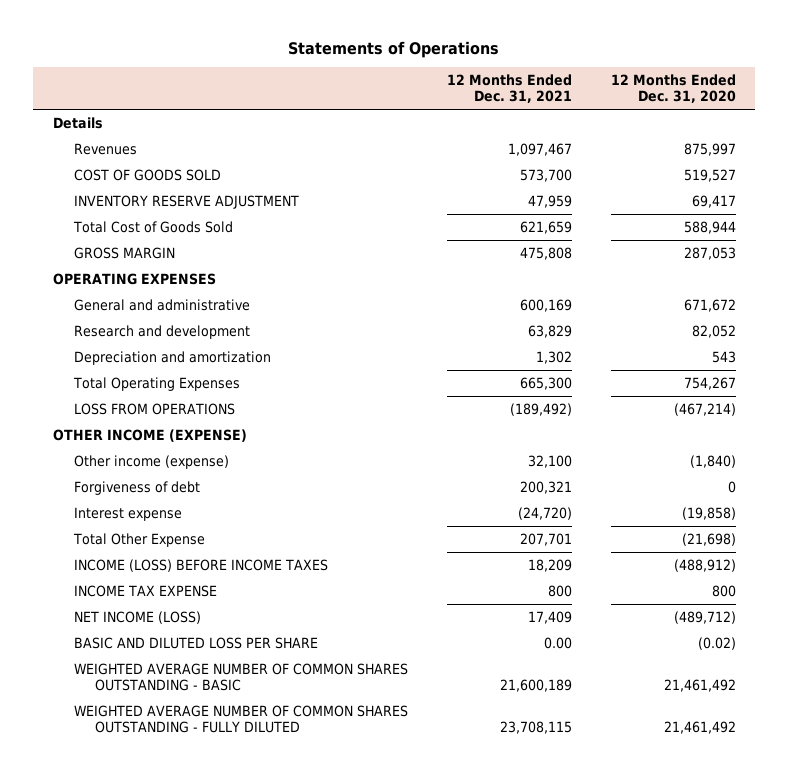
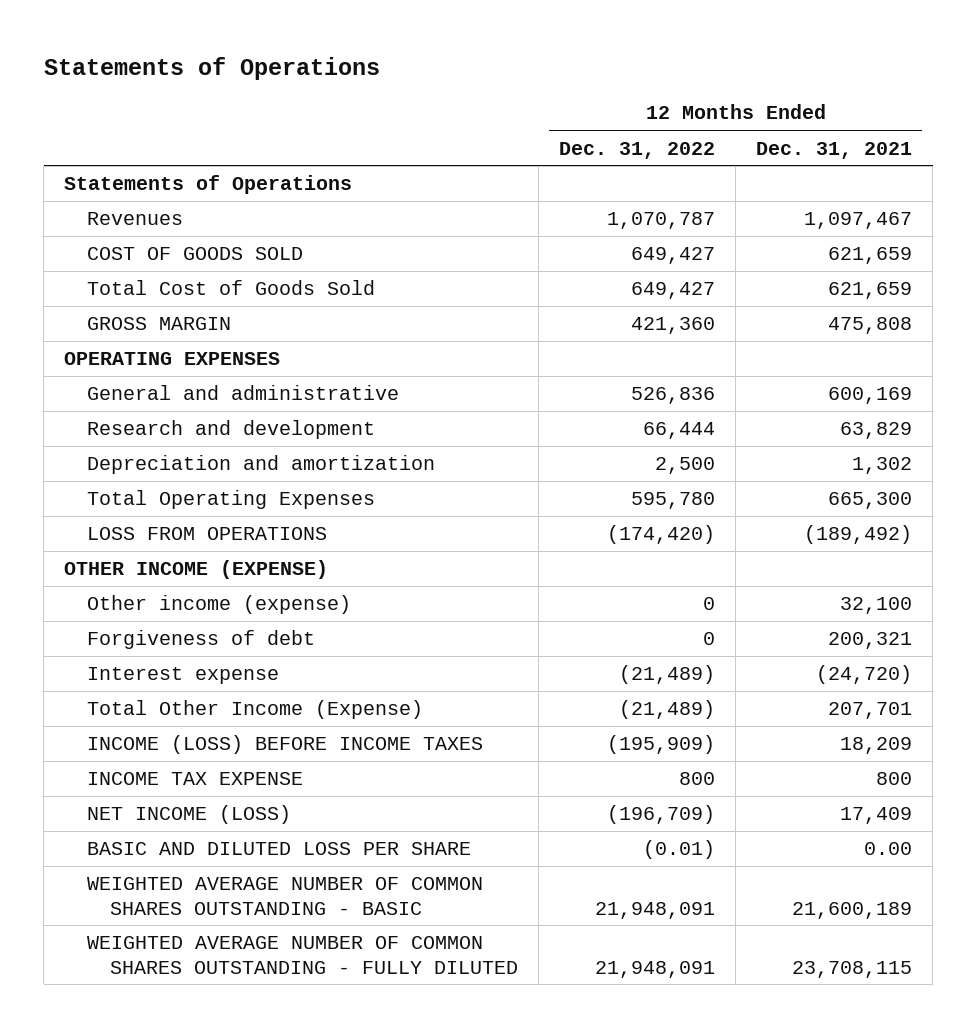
[610,74,736,104] 12 Months Ended Dec. 31, 2020 -> none
none -> [559,141,716,159] Dec. 31, 2022
[52,116,103,129] Details -> none
none -> [64,175,353,195] Statements of Operations
[73,194,299,209] INVENTORY RESERVE ADJUSTMENT -> none
[519,168,572,182] 573,700 -> [828,247,913,265] 621,659
[72,532,205,547] Total Other Expense -> [87,700,424,720] Total Other Income (Expense)

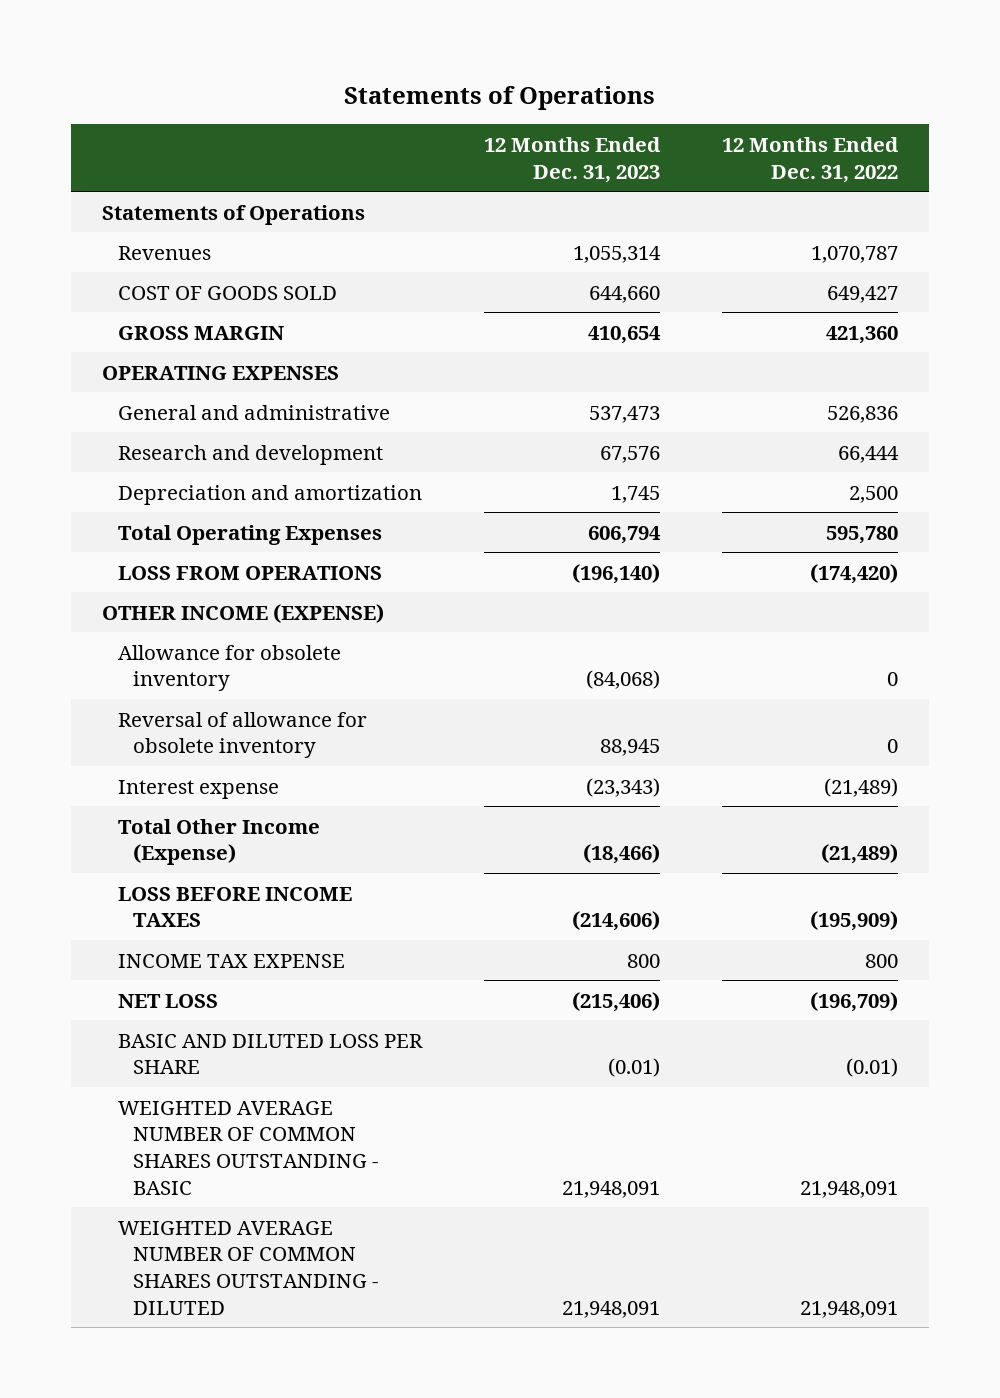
[756,141,913,159] Dec. 31, 2021 -> none
none -> [483,136,661,183] 12 Months Ended Dec. 31, 2023
[87,280,376,296] Total Cost of Goods Sold -> none
[87,595,352,615] Other income (expense) -> none
[87,630,316,650] Forgiveness of debt -> none
none -> [117,644,341,692] Allowance for obsolete inventory
none -> [117,711,367,759] Reversal of allowance for obsolete inventory
[87,735,484,755] INCOME (LOSS) BEFORE INCOME TAXES -> [117,886,352,928] LOSS BEFORE INCOME TAXES
[87,805,292,825] NET INCOME (LOSS) -> [117,993,218,1008] NET LOSS
[87,936,519,974] WEIGHTED AVERAGE NUMBER OF COMMON SHARES OUTSTANDING - FULLY DILUTED -> [117,1220,379,1315] WEIGHTED AVERAGE NUMBER OF COMMON SHARES OUTSTANDING - DILUTED

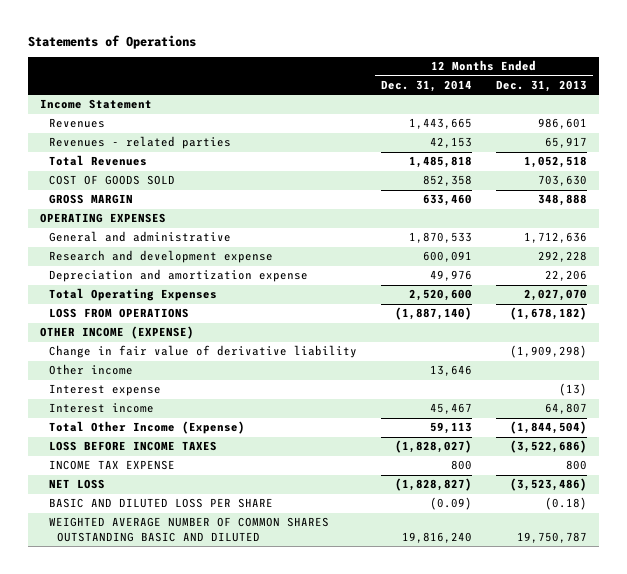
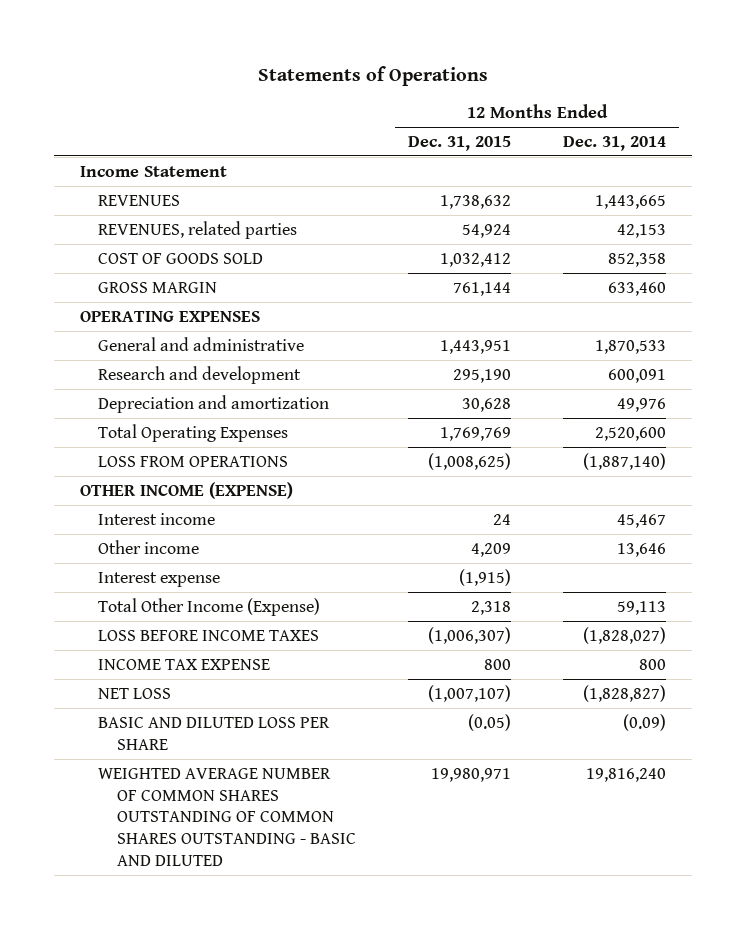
[496,79,588,92] Dec. 31, 2013 -> none
none -> [407,135,511,151] Dec. 31, 2015
[48,136,231,150] Revenues - related parties -> none
[48,118,105,129] Revenues -> [98,194,181,206] REVENUES
[48,155,147,167] Total Revenues -> [98,220,298,239] REVENUES, related parties
[408,156,472,169] 1,485,818 -> [616,223,666,238] 42,153
[48,250,273,264] Research and development expense -> [98,365,302,384] Research and development
[48,269,308,283] Depreciation and amortization expense -> [98,394,330,413] Depreciation and amortization
[48,345,357,359] Change in fair value of derivative liability -> none
[48,403,154,414] Interest income -> [98,512,216,525] Interest income
[48,517,329,542] WEIGHTED AVERAGE NUMBER OF COMMON SHARES OUTSTANDING BASIC AND DILUTED -> [98,767,356,866] WEIGHTED AVERAGE NUMBER OF COMMON SHARES OUTSTANDING OF COMMON SHARES OUTSTANDING - BASIC AND DILUTED

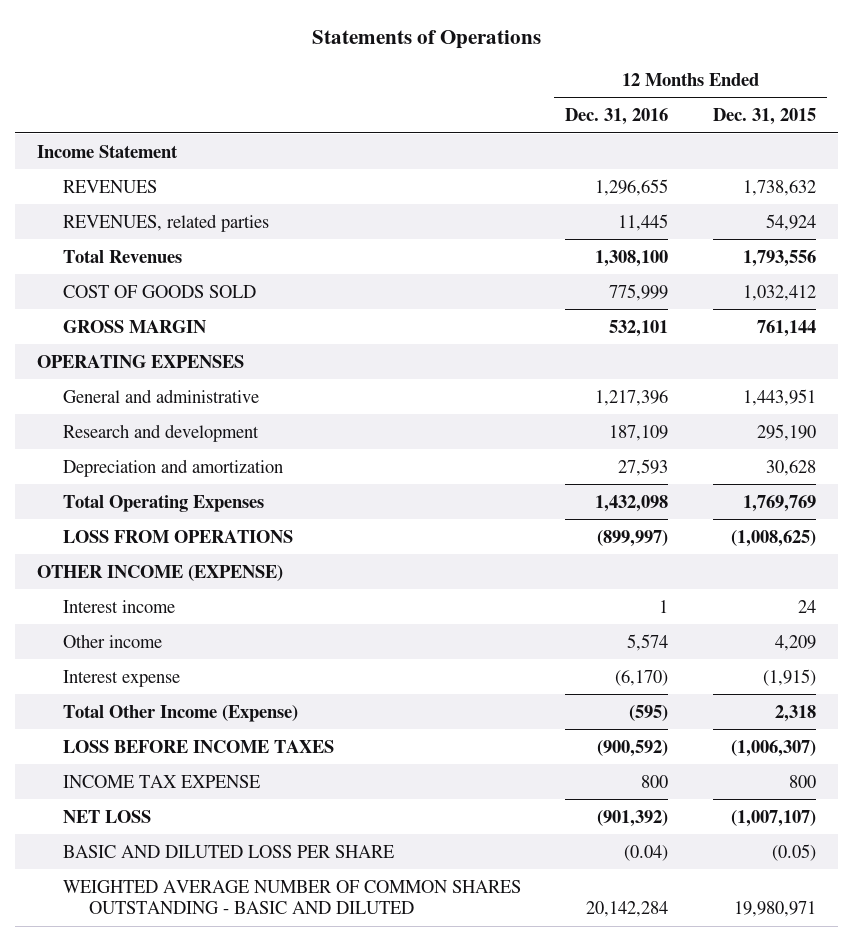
[562,135,666,151] Dec. 31, 2014 -> none
none -> [565,108,669,126] Dec. 31, 2016
none -> [63,249,183,263] Total Revenues
[98,767,356,866] WEIGHTED AVERAGE NUMBER OF COMMON SHARES OUTSTANDING OF COMMON SHARES OUTSTANDING - BASIC AND DILUTED -> [63,879,522,915] WEIGHTED AVERAGE NUMBER OF COMMON SHARES OUTSTANDING - BASIC AND DILUTED

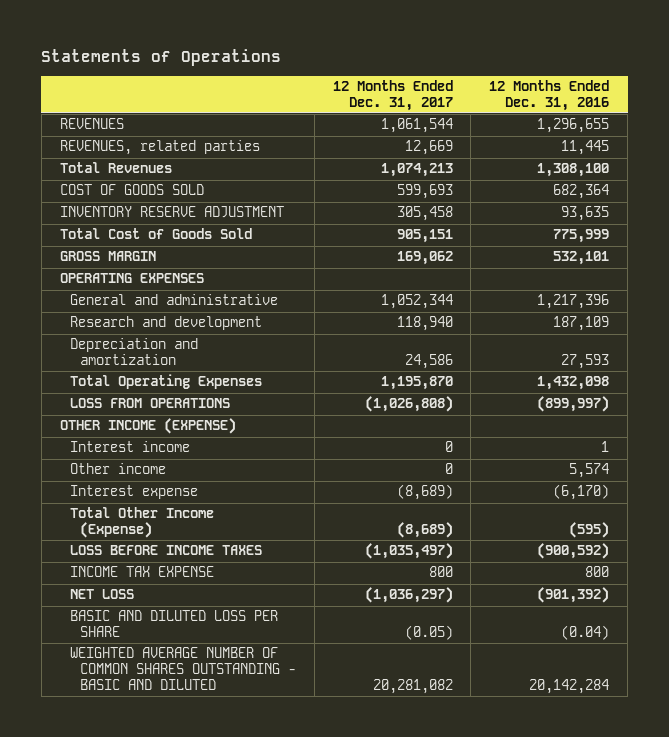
[712,108,816,126] Dec. 31, 2015 -> none
none -> [332,80,453,111] 12 Months Ended Dec. 31, 2017
[37,144,179,158] Income Statement -> none
[609,283,669,301] 775,999 -> [553,184,610,200] 682,364
none -> [59,206,284,219] INVENTORY RESERVE ADJUSTMENT
none -> [59,228,252,240] Total Cost of Goods Sold

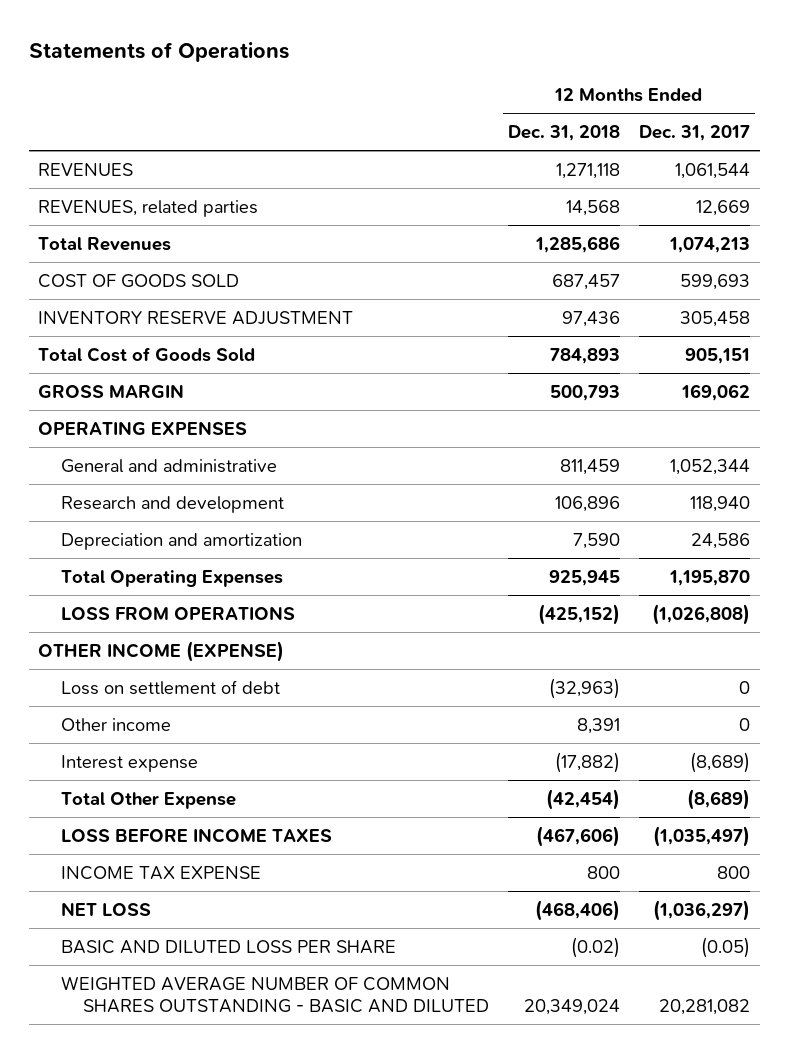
[489,80,610,111] 12 Months Ended Dec. 31, 2016 -> none
none -> [508,125,621,142] Dec. 31, 2018
[69,441,190,453] Interest income -> none
none -> [60,679,280,695] Loss on settlement of debt
[69,507,214,539] Total Other Income (Expense) -> [60,791,236,809] Total Other Expense

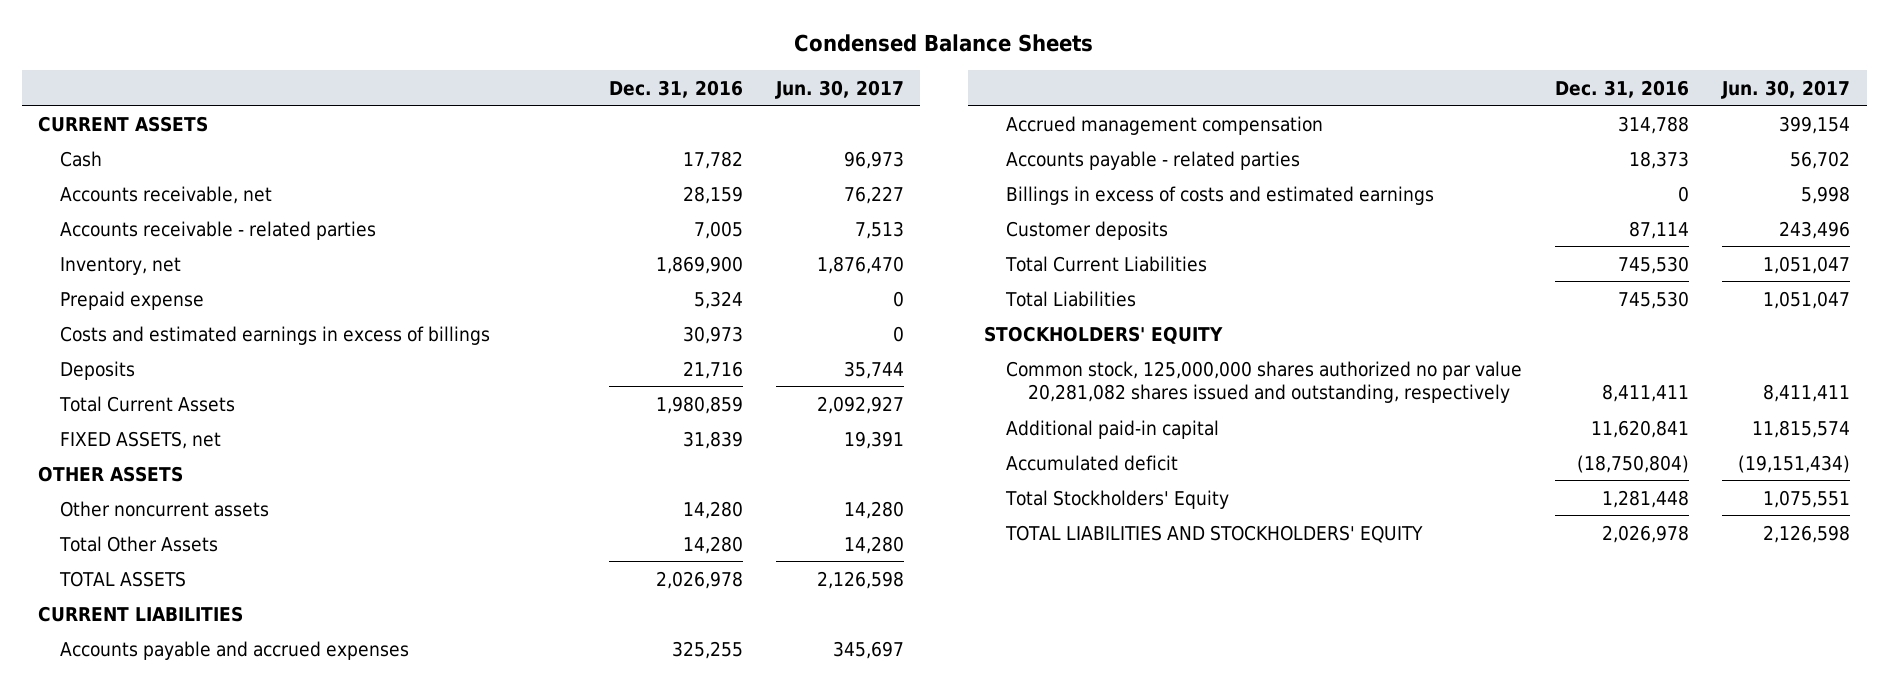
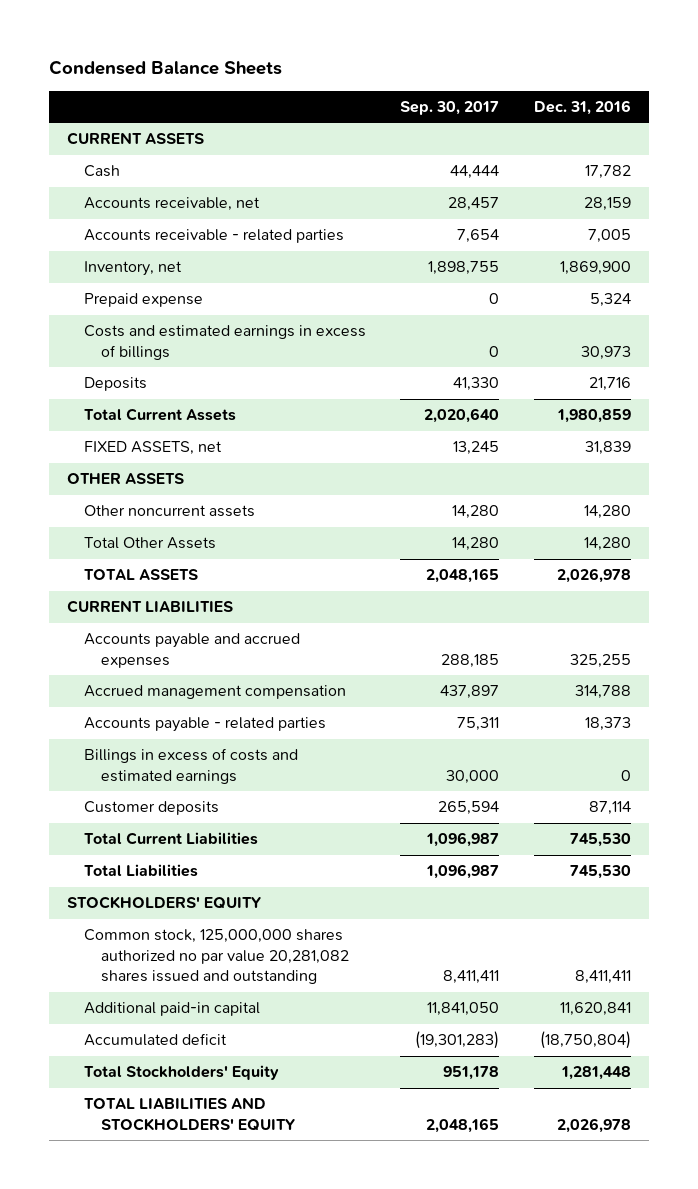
[774,79,904,99] Jun. 30, 2017 -> none
none -> [400,100,500,115] Sep. 30, 2017
[1006,360,1523,404] Common stock, 125,000,000 shares authorized no par value 20,281,082 shares issued and outstanding, respectively -> [83,929,349,985] Common stock, 125,000,000 shares authorized no par value 20,281,082 shares issued and outstanding

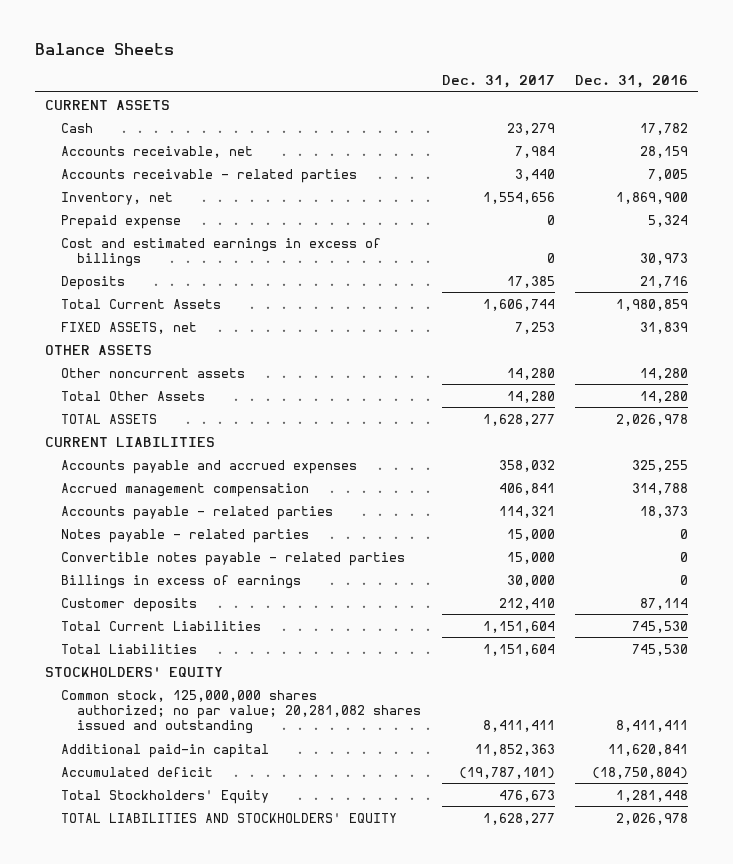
[49,60,283,76] Condensed Balance Sheets -> [34,43,174,56] Balance Sheets
[400,100,500,115] Sep. 30, 2017 -> none
none -> [441,75,555,89] Dec. 31, 2017
[83,325,366,360] Costs and estimated earnings in excess of billings -> [61,237,382,267] Cost and estimated earnings in excess of billings
none -> [61,528,310,543] Notes payable - related parties
none -> [61,551,406,566] Convertible notes payable - related parties
[83,748,298,784] Billings in excess of costs and estimated earnings -> [61,574,302,589] Billings in excess of earnings
[83,929,349,985] Common stock, 125,000,000 shares authorized no par value 20,281,082 shares issued and outstanding -> [61,689,422,735] Common stock, 125,000,000 shares authorized; no par value; 20,281,082 shares issued and outstanding

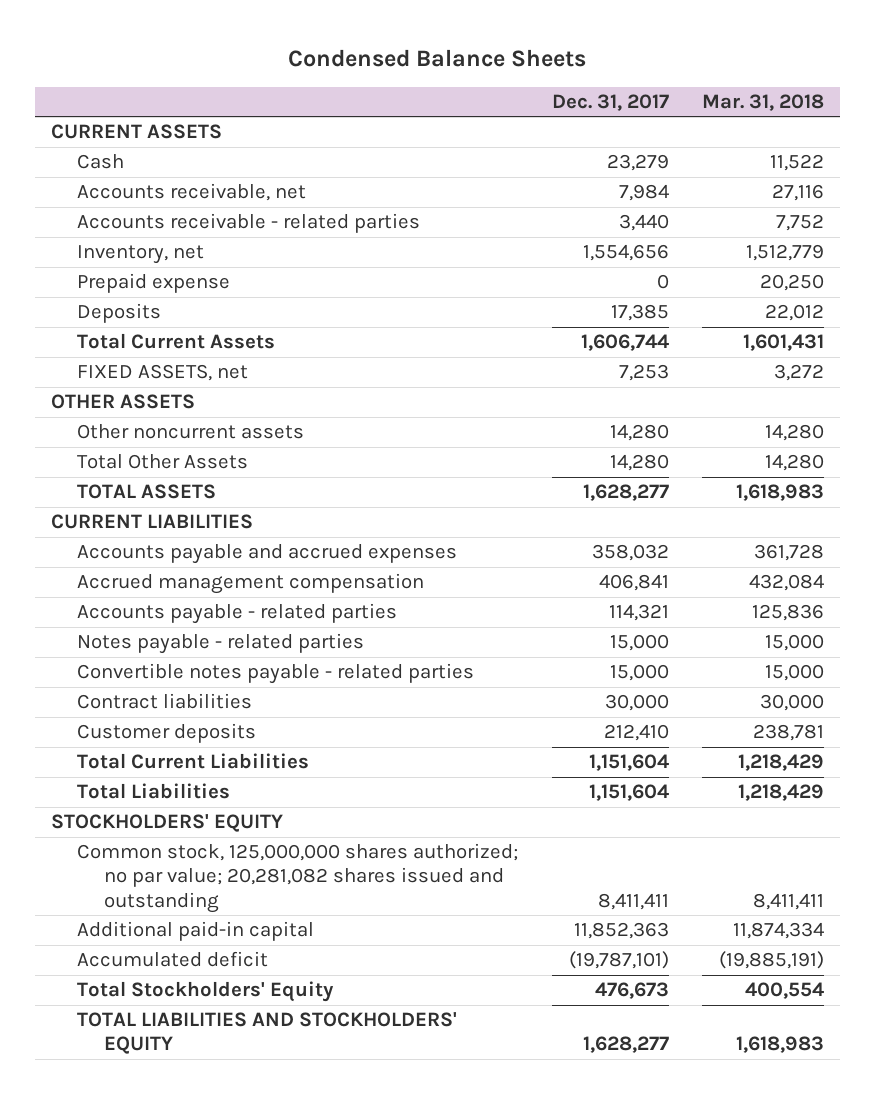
[34,43,174,56] Balance Sheets -> [288,49,587,68] Condensed Balance Sheets
[574,75,688,89] Dec. 31, 2016 -> none
none -> [701,93,824,111] Mar. 31, 2018
[61,237,382,267] Cost and estimated earnings in excess of billings -> none
[61,574,302,589] Billings in excess of earnings -> none
none -> [77,693,253,710] Contract liabilities

